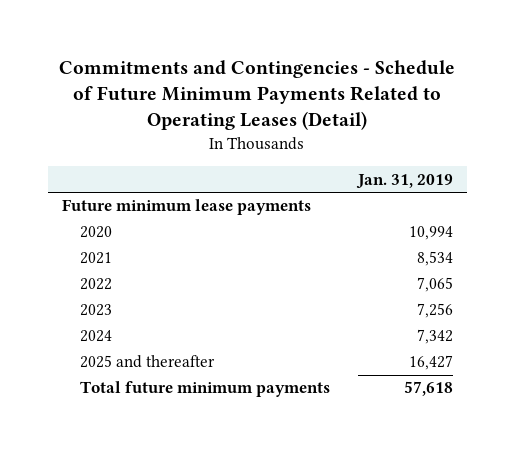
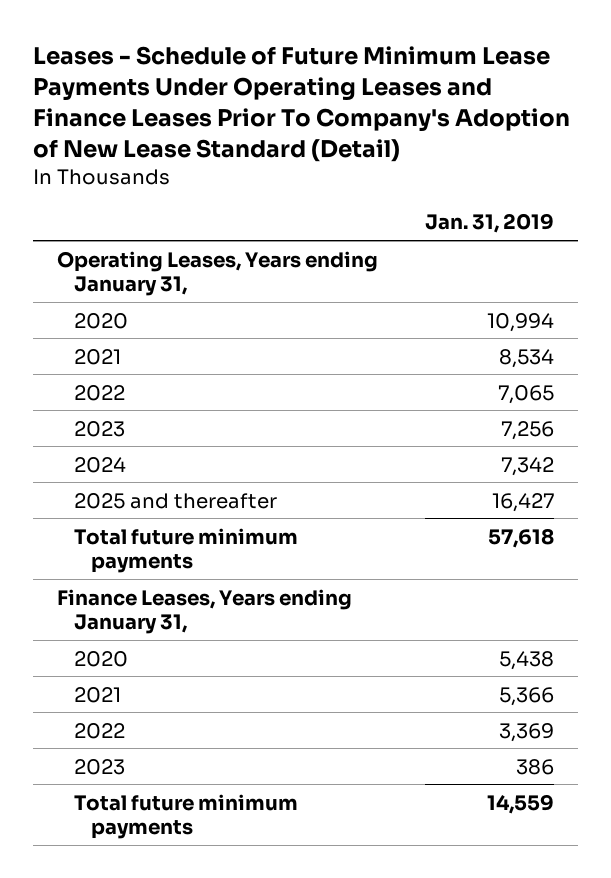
[59,59,456,131] Commitments and Contingencies - Schedule of Future Minimum Payments Related to Operating Leases (Detail) -> [32,45,570,162] Leases - Schedule of Future Minimum Lease Payments Under Operating Leases and Finance Leases Prior To Company's Adoption of New Lease Standard (Detail)
[61,199,311,216] Future minimum lease payments -> [56,250,378,297] Operating Leases, Years ending January 31,
none -> [56,588,352,635] Finance Leases, Years ending January 31,
none -> [73,650,128,667] 2020
none -> [73,686,121,703] 2021
none -> [73,722,125,739] 2022
none -> [73,758,125,775] 2023
none -> [73,793,298,840] Total future minimum payments

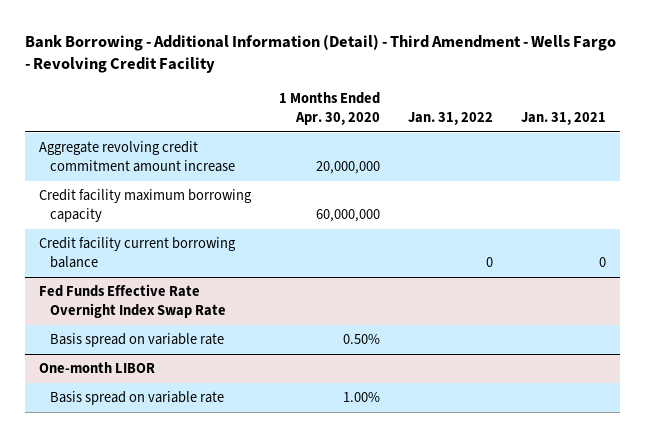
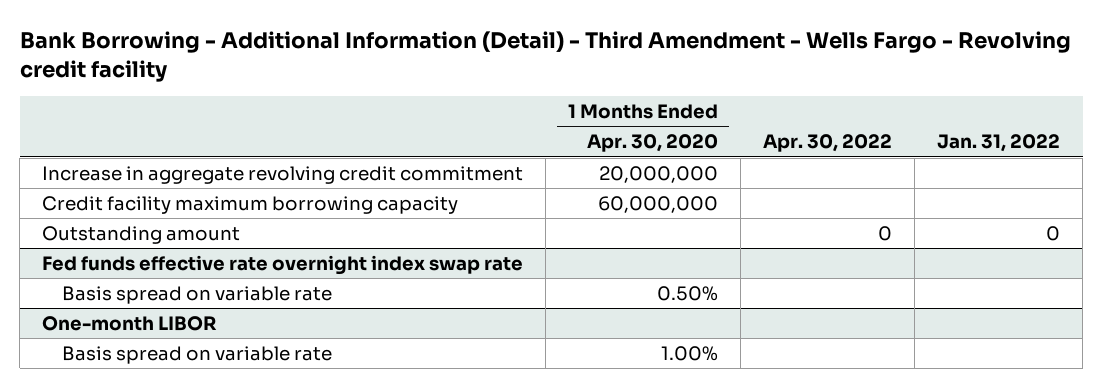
[24,33,616,74] Bank Borrowing - Additional Information (Detail) - Third Amendment - Wells Fargo - Revolving Credit Facility -> [19,31,1071,83] Bank Borrowing - Additional Information (Detail) - Third Amendment - Wells Fargo - Revolving credit facility
[521,111,607,125] Jan. 31, 2021 -> none
none -> [763,134,893,153] Apr. 30, 2022
[38,141,236,172] Aggregate revolving credit commitment amount increase -> [42,165,524,184] Increase in aggregate revolving credit commitment
[38,237,236,268] Credit facility current borrowing balance -> [42,225,241,244] Outstanding amount
[38,284,227,318] Fed Funds Effective Rate Overnight Index Swap Rate -> [42,254,524,275] Fed funds effective rate overnight index swap rate

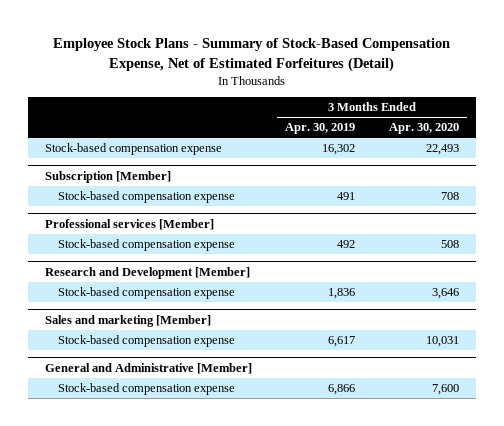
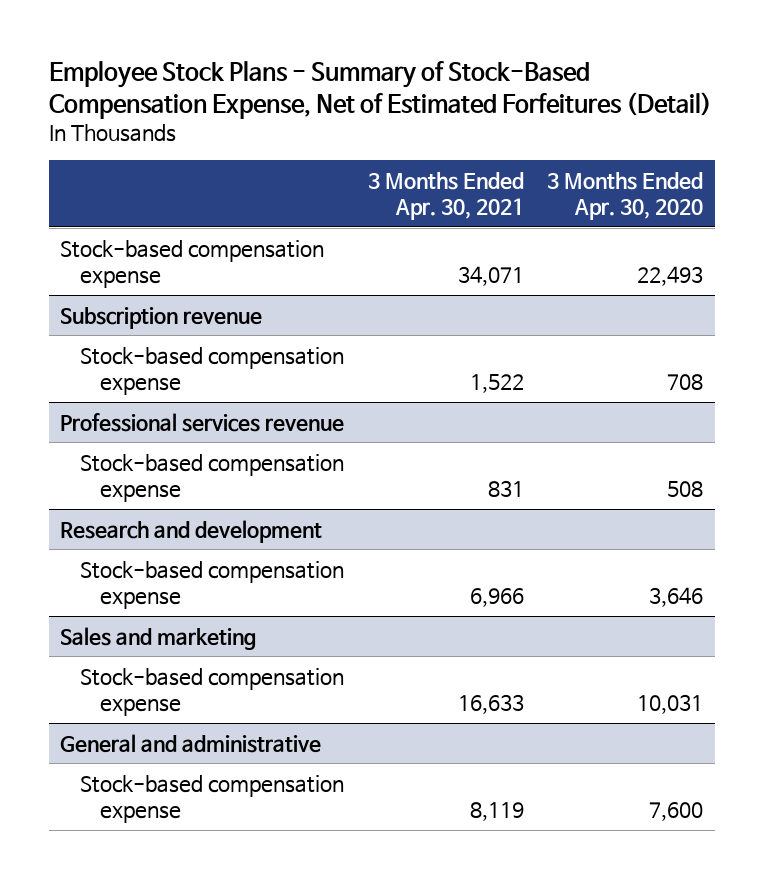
[285,123,356,135] Apr. 30, 2019 -> none
none -> [367,171,524,220] 3 Months Ended Apr. 30, 2021
[44,170,171,183] Subscription [Member] -> [60,306,263,329] Subscription revenue
[44,218,214,230] Professional services [Member] -> [60,412,345,432] Professional services revenue
[44,266,250,279] Research and Development [Member] -> [60,519,323,543] Research and development
[44,314,211,327] Sales and marketing [Member] -> [60,626,257,650] Sales and marketing
[44,362,252,374] General and Administrative [Member] -> [60,733,322,753] General and administrative

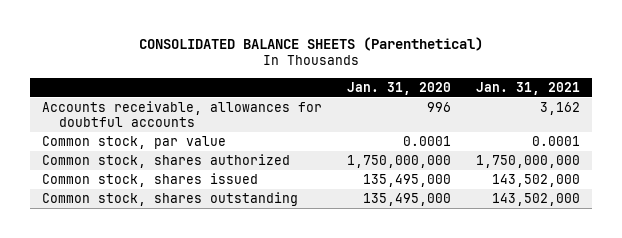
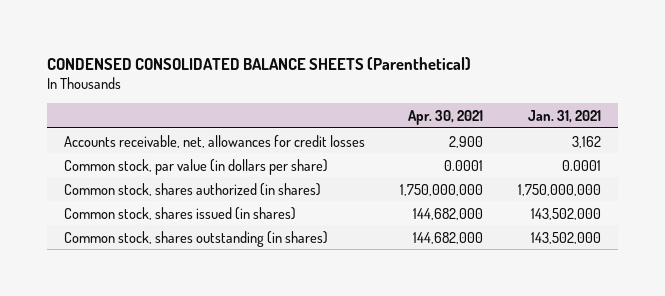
[138,36,483,51] CONSOLIDATED BALANCE SHEETS (Parenthetical) -> [47,56,472,70] CONDENSED CONSOLIDATED BALANCE SHEETS (Parenthetical)
[346,81,451,95] Jan. 31, 2020 -> none
none -> [408,109,484,125] Apr. 30, 2021
[42,101,323,128] Accounts receivable, allowances for doubtful accounts -> [64,134,366,148] Accounts receivable, net, allowances for credit losses
[42,136,227,150] Common stock, par value -> [64,158,329,175] Common stock, par value (in dollars per share)
[42,154,291,169] Common stock, shares authorized -> [64,182,322,196] Common stock, shares authorized (in shares)
[42,173,259,188] Common stock, shares issued -> [64,206,297,220] Common stock, shares issued (in shares)
[42,192,299,207] Common stock, shares outstanding -> [64,230,329,247] Common stock, shares outstanding (in shares)

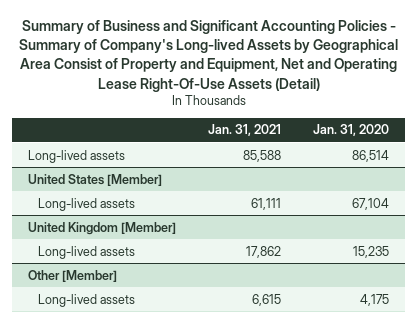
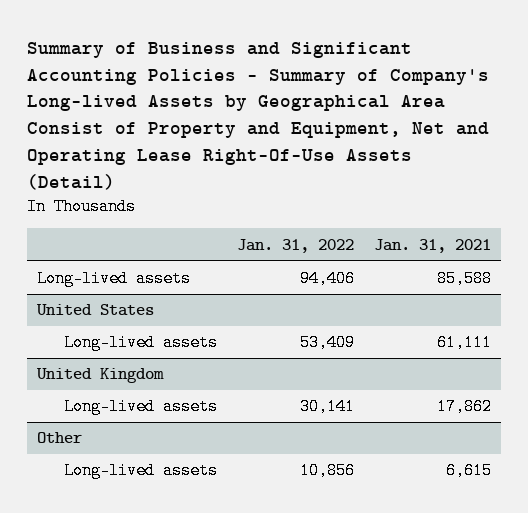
[313,124,390,137] Jan. 31, 2020 -> none
none -> [236,238,354,253] Jan. 31, 2022
[27,173,162,186] United States [Member] -> [35,304,154,317] United States
[27,221,176,235] United Kingdom [Member] -> [35,368,164,384] United Kingdom
[27,269,117,282] Other [Member] -> [36,432,82,444] Other

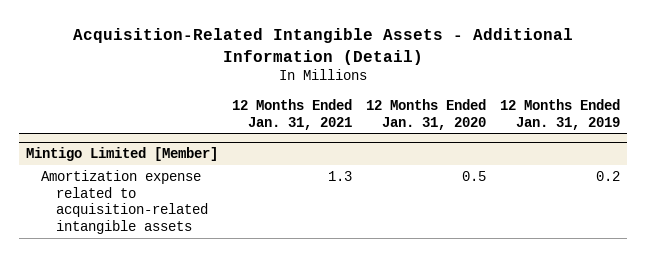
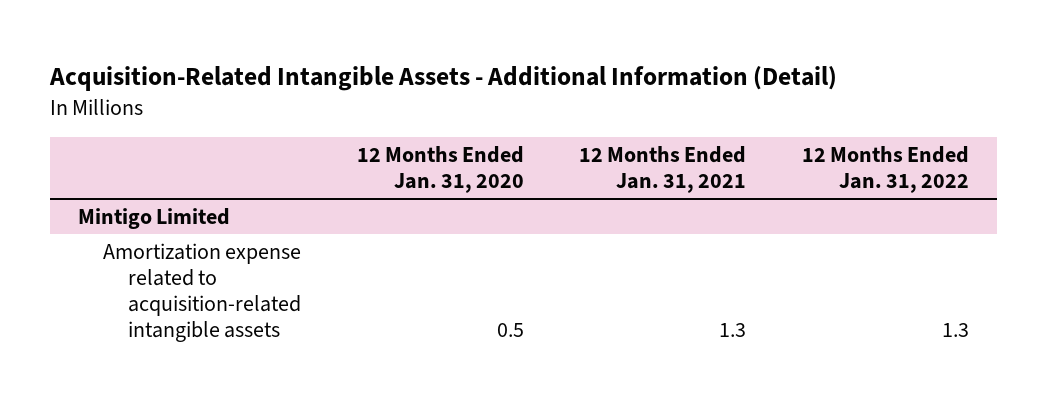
[499,98,620,130] 12 Months Ended Jan. 31, 2019 -> none
none -> [801,145,969,194] 12 Months Ended Jan. 31, 2022
[25,147,218,162] Mintigo Limited [Member] -> [78,208,231,230] Mintigo Limited

